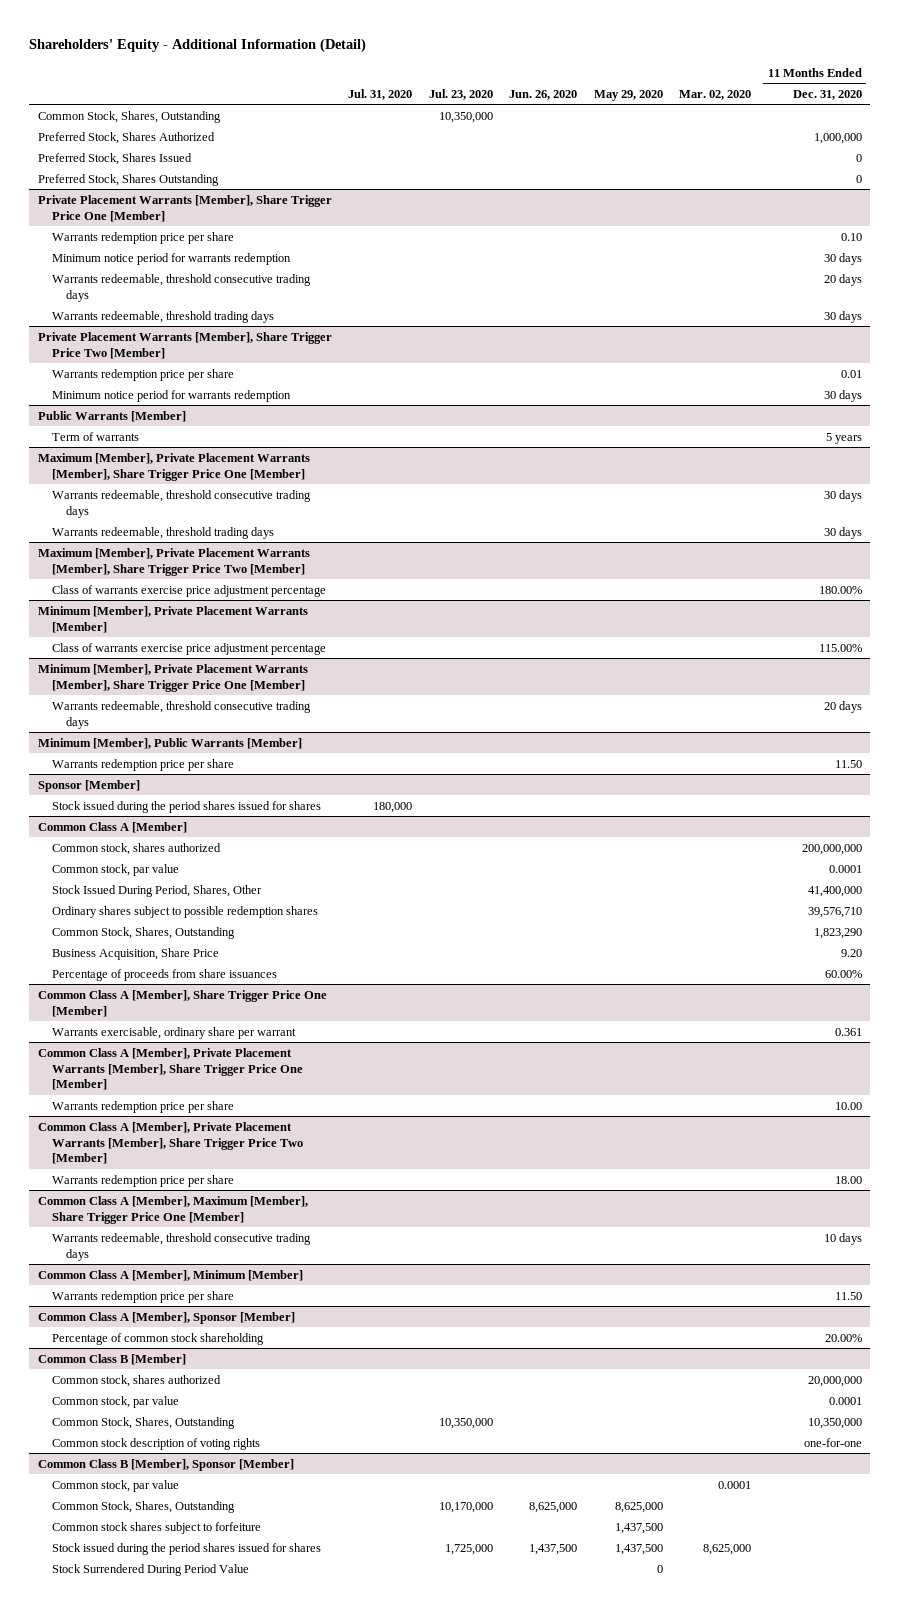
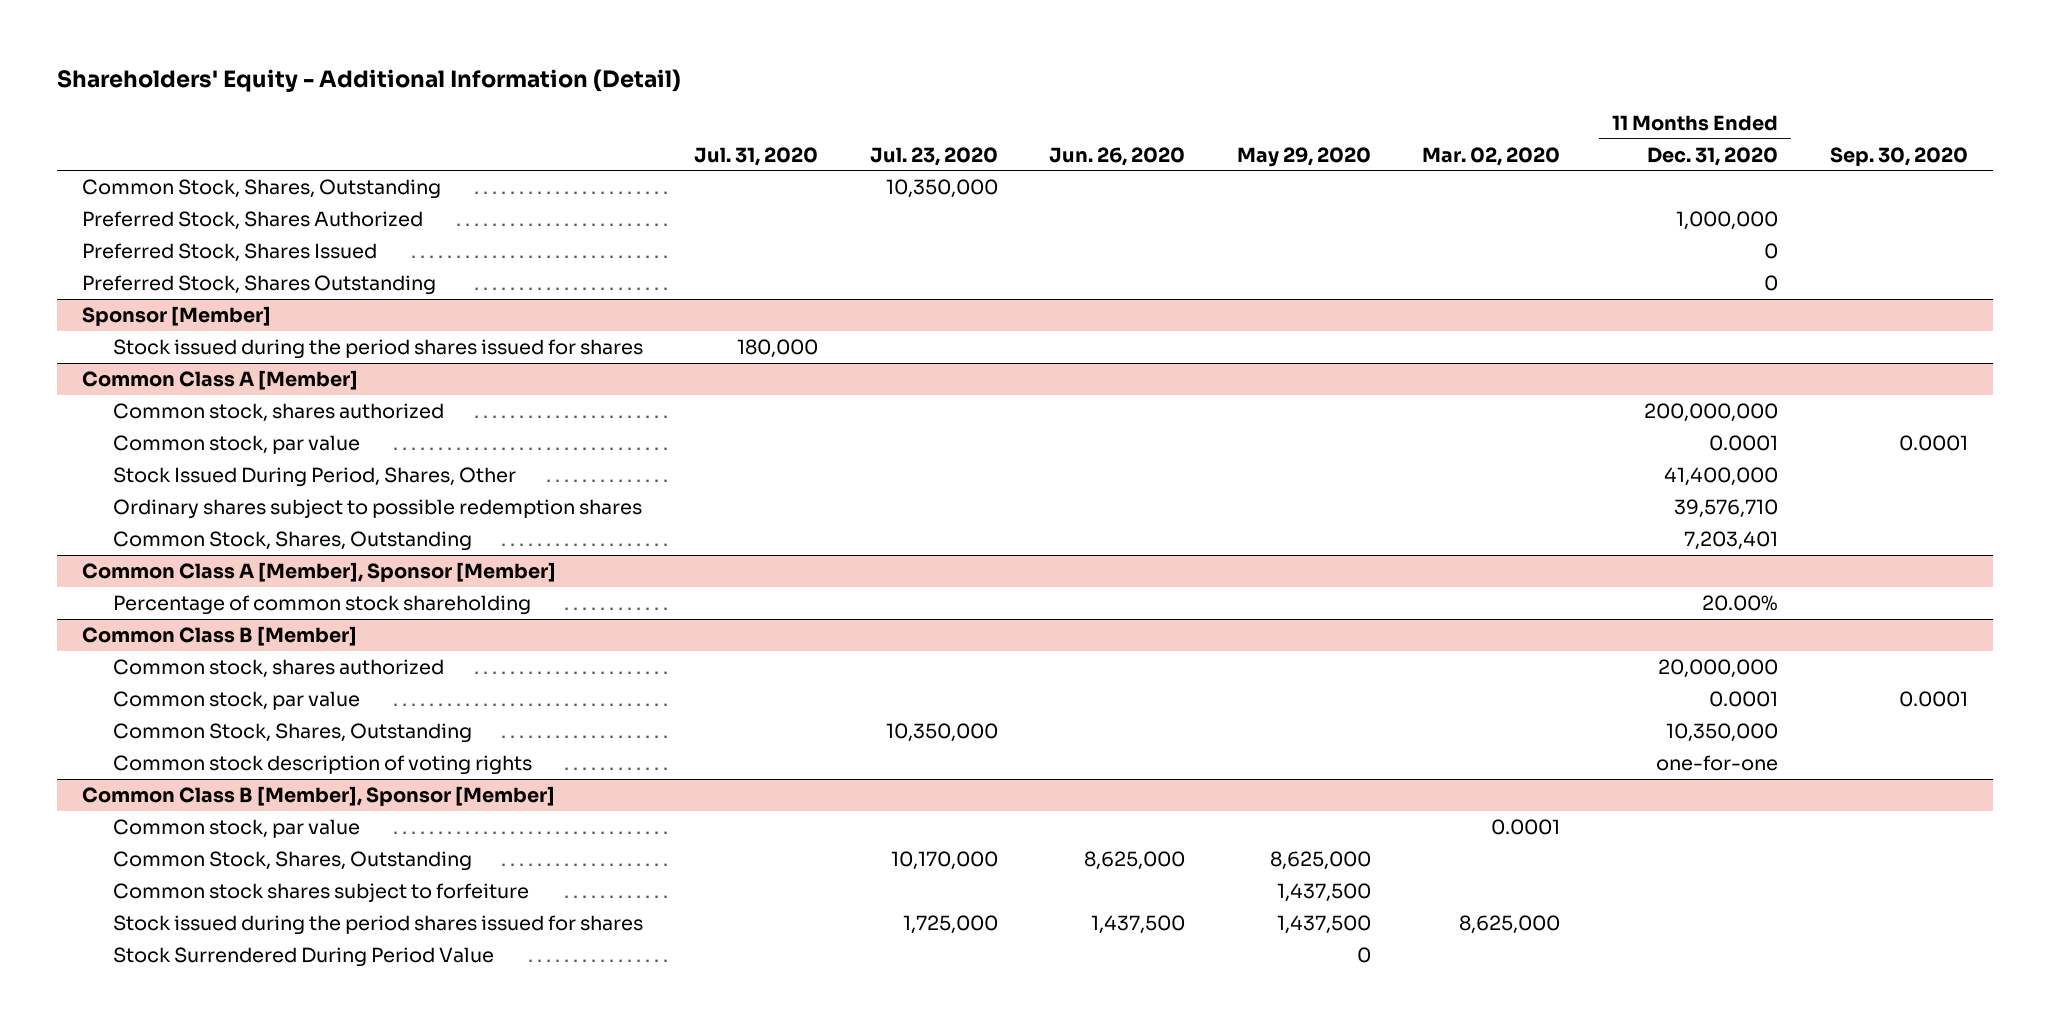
none -> [1829,146,1968,166] Sep. 30, 2020
[37,194,332,222] Private Placement Warrants [Member], Share Trigger Price One [Member] -> none
[51,231,234,244] Warrants redemption price per share -> none
[51,252,291,265] Minimum notice period for warrants redemption -> none
[51,273,311,302] Warrants redeemable, threshold consecutive trading days -> none
[51,310,274,323] Warrants redeemable, threshold trading days -> none
[37,331,332,359] Private Placement Warrants [Member], Share Trigger Price Two [Member] -> none
[51,368,234,381] Warrants redemption price per share -> none
[51,389,291,402] Minimum notice period for warrants redemption -> none
[37,410,186,422] Public Warrants [Member] -> none
[51,431,139,441] Term of warrants -> none
[37,452,310,481] Maximum [Member], Private Placement Warrants [Member], Share Trigger Price One [Member] -> none
[51,489,311,518] Warrants redeemable, threshold consecutive trading days -> none
[51,526,274,539] Warrants redeemable, threshold trading days -> none
[37,547,310,576] Maximum [Member], Private Placement Warrants [Member], Share Trigger Price Two [Member] -> none
[51,584,326,597] Class of warrants exercise price adjustment percentage -> none
[37,605,308,633] Minimum [Member], Private Placement Warrants [Member] -> none
[51,642,326,655] Class of warrants exercise price adjustment percentage -> none
[37,663,308,692] Minimum [Member], Private Placement Warrants [Member], Share Trigger Price One [Member] -> none
[51,700,311,729] Warrants redeemable, threshold consecutive trading days -> none
[37,737,302,749] Minimum [Member], Public Warrants [Member] -> none
[51,758,234,771] Warrants redemption price per share -> none
[51,947,219,960] Business Acquisition, Share Price -> none
[51,968,277,981] Percentage of proceeds from share issuances -> none
[37,989,327,1017] Common Class A [Member], Share Trigger Price One [Member] -> none
[51,1026,296,1039] Warrants exercisable, ordinary share per warrant -> none
[37,1047,303,1091] Common Class A [Member], Private Placement Warrants [Member], Share Trigger Price One [Member] -> none
[51,1100,234,1113] Warrants redemption price per share -> none
[37,1121,303,1165] Common Class A [Member], Private Placement Warrants [Member], Share Trigger Price Two [Member] -> none
[51,1174,234,1187] Warrants redemption price per share -> none
[37,1195,308,1224] Common Class A [Member], Maximum [Member], Share Trigger Price One [Member] -> none
[51,1232,311,1261] Warrants redeemable, threshold consecutive trading days -> none
[37,1269,303,1281] Common Class A [Member], Minimum [Member] -> none
[51,1290,234,1303] Warrants redemption price per share -> none
[813,927,862,939] 1,823,290 -> [1684,531,1779,551] 7,203,401

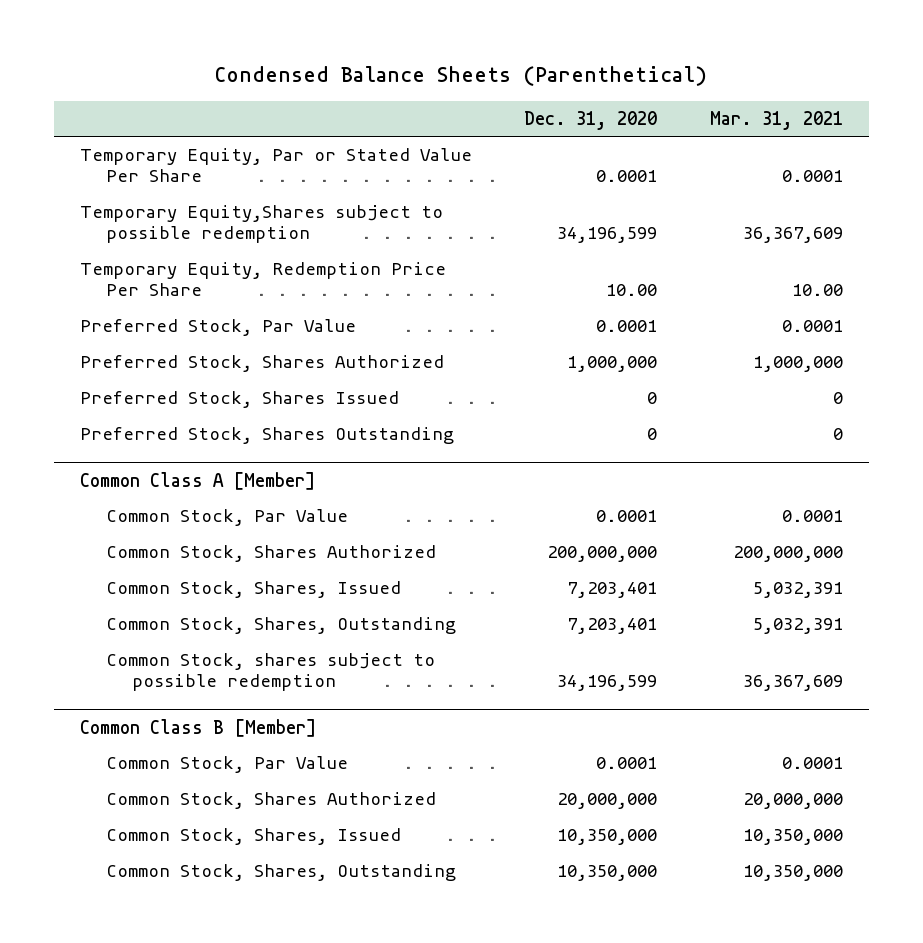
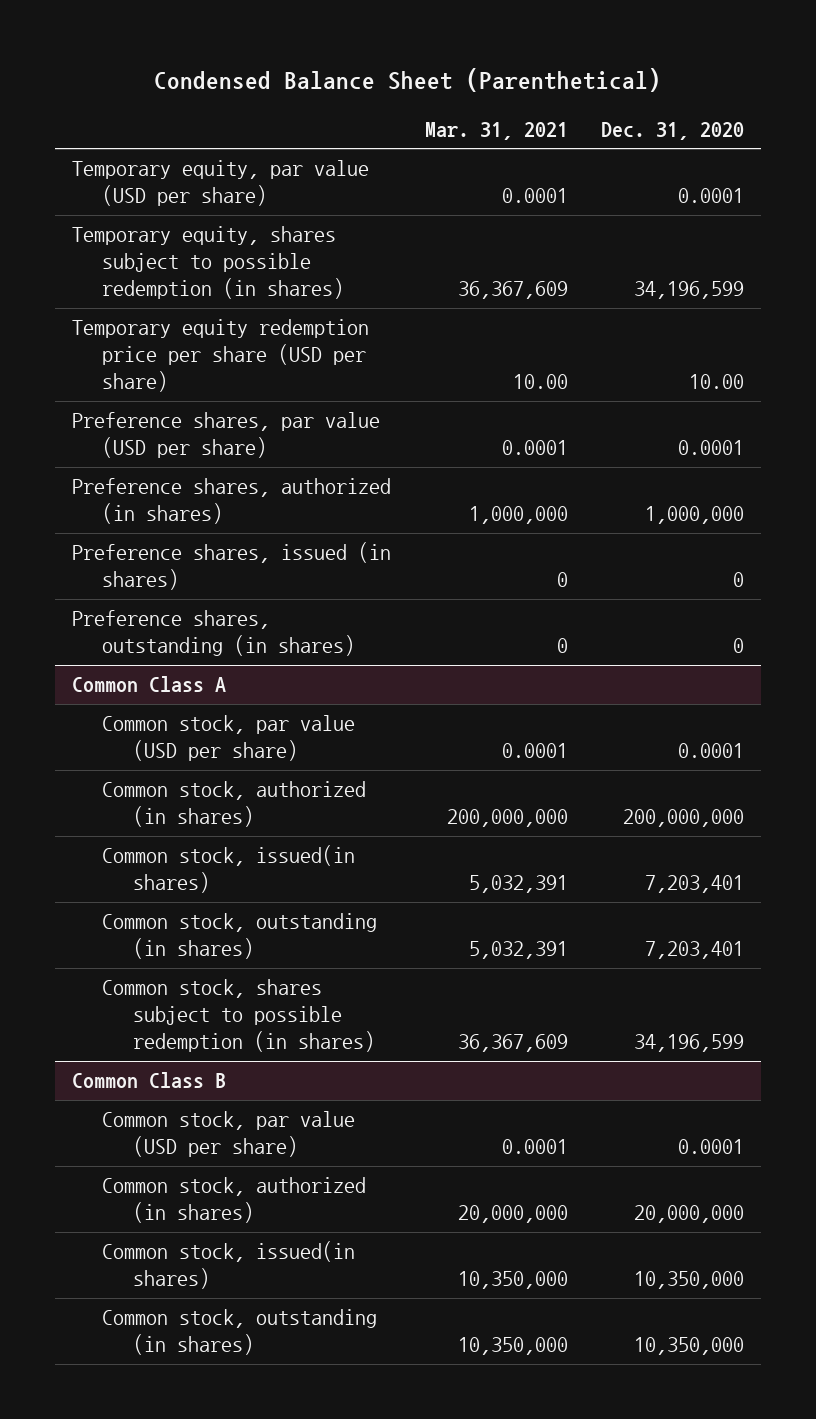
[214,66,708,87] Condensed Balance Sheets (Parenthetical) -> [154,67,662,92] Condensed Balance Sheet (Parenthetical)
[80,148,473,183] Temporary Equity, Par or Stated Value Per Share -> [71,160,369,207] Temporary equity, par value (USD per share)
[80,205,444,244] Temporary Equity,Shares subject to possible redemption -> [71,226,345,300] Temporary equity, shares subject to possible redemption (in shares)
[80,262,447,297] Temporary Equity, Redemption Price Per Share -> [71,319,369,393] Temporary equity redemption price per share (USD per share)
[80,319,357,337] Preferred Stock, Par Value -> [71,412,380,459] Preference shares, par value (USD per share)
[80,355,445,373] Preferred Stock, Shares Authorized -> [71,478,391,525] Preference shares, authorized (in shares)
[80,391,400,409] Preferred Stock, Shares Issued -> [71,542,391,591] Preference shares, issued (in shares)
[80,427,455,445] Preferred Stock, Shares Outstanding -> [71,610,356,657] Preference shares, outstanding (in shares)
[80,471,316,490] Common Class A [Member] -> [71,676,226,693] Common Class A
[105,509,348,527] Common Stock, Par Value -> [102,715,356,762] Common stock, par value (USD per share)
[105,545,436,563] Common Stock, Shares Authorized -> [102,781,367,828] Common stock, authorized (in shares)
[105,581,401,599] Common Stock, Shares, Issued -> [102,845,356,894] Common stock, issued(in shares)
[105,617,456,635] Common Stock, Shares, Outstanding -> [102,913,378,960] Common stock, outstanding (in shares)
[105,653,435,692] Common Stock, shares subject to possible redemption -> [102,979,375,1053] Common stock, shares subject to possible redemption (in shares)
[80,718,317,737] Common Class B [Member] -> [71,1072,226,1089] Common Class B
[105,756,348,774] Common Stock, Par Value -> [102,1111,356,1158] Common stock, par value (USD per share)
[105,792,436,810] Common Stock, Shares Authorized -> [102,1177,367,1224] Common stock, authorized (in shares)
[105,828,401,846] Common Stock, Shares, Issued -> [102,1241,356,1290] Common stock, issued(in shares)
[105,864,456,882] Common Stock, Shares, Outstanding -> [102,1309,378,1356] Common stock, outstanding (in shares)

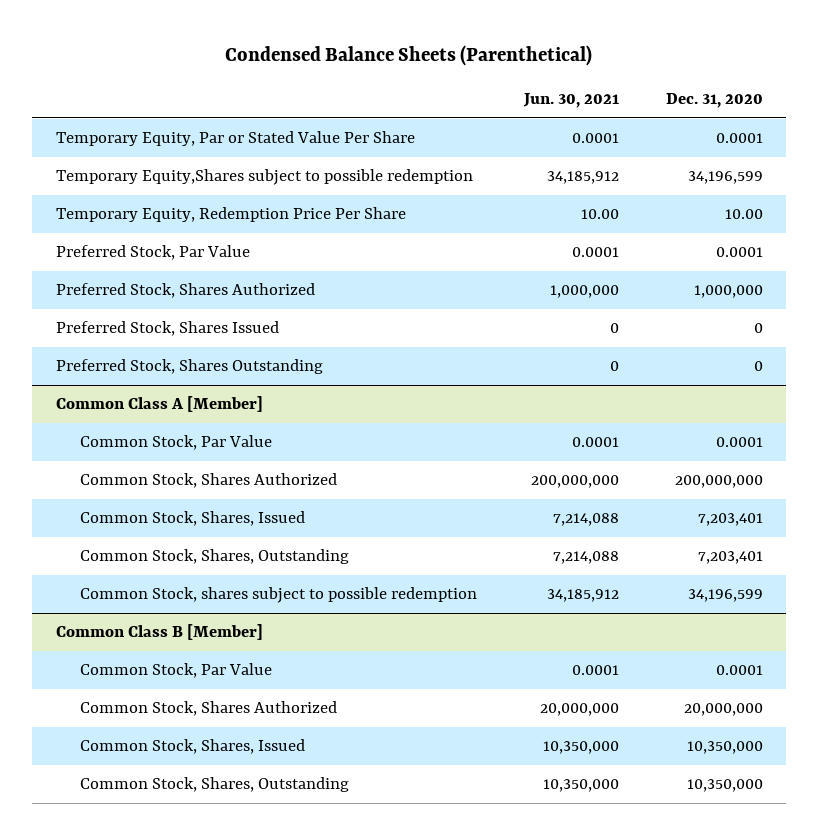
[154,67,662,92] Condensed Balance Sheet (Parenthetical) -> [225,45,593,67] Condensed Balance Sheets (Parenthetical)
[424,121,568,140] Mar. 31, 2021 -> none
none -> [523,93,620,109] Jun. 30, 2021
[71,160,369,207] Temporary equity, par value (USD per share) -> [55,131,415,147] Temporary Equity, Par or Stated Value Per Share
[71,226,345,300] Temporary equity, shares subject to possible redemption (in shares) -> [55,169,473,186] Temporary Equity,Shares subject to possible redemption
[71,319,369,393] Temporary equity redemption price per share (USD per share) -> [55,207,406,223] Temporary Equity, Redemption Price Per Share
[71,412,380,459] Preference shares, par value (USD per share) -> [55,245,250,261] Preferred Stock, Par Value
[71,478,391,525] Preference shares, authorized (in shares) -> [55,283,315,299] Preferred Stock, Shares Authorized
[71,542,391,591] Preference shares, issued (in shares) -> [55,321,279,337] Preferred Stock, Shares Issued
[71,610,356,657] Preference shares, outstanding (in shares) -> [55,359,323,375] Preferred Stock, Shares Outstanding
[71,676,226,693] Common Class A -> [55,396,263,413] Common Class A [Member]
[102,715,356,762] Common stock, par value (USD per share) -> [80,435,273,451] Common Stock, Par Value
[102,781,367,828] Common stock, authorized (in shares) -> [80,473,338,489] Common Stock, Shares Authorized
[102,845,356,894] Common stock, issued(in shares) -> [80,511,306,527] Common Stock, Shares, Issued
[102,913,378,960] Common stock, outstanding (in shares) -> [80,549,350,565] Common Stock, Shares, Outstanding
[102,979,375,1053] Common stock, shares subject to possible redemption (in shares) -> [80,587,478,604] Common Stock, shares subject to possible redemption
[71,1072,226,1089] Common Class B -> [55,624,263,641] Common Class B [Member]
[102,1111,356,1158] Common stock, par value (USD per share) -> [80,663,273,679] Common Stock, Par Value
[102,1177,367,1224] Common stock, authorized (in shares) -> [80,701,338,717] Common Stock, Shares Authorized
[102,1241,356,1290] Common stock, issued(in shares) -> [80,739,306,755] Common Stock, Shares, Issued
[102,1309,378,1356] Common stock, outstanding (in shares) -> [80,777,350,793] Common Stock, Shares, Outstanding

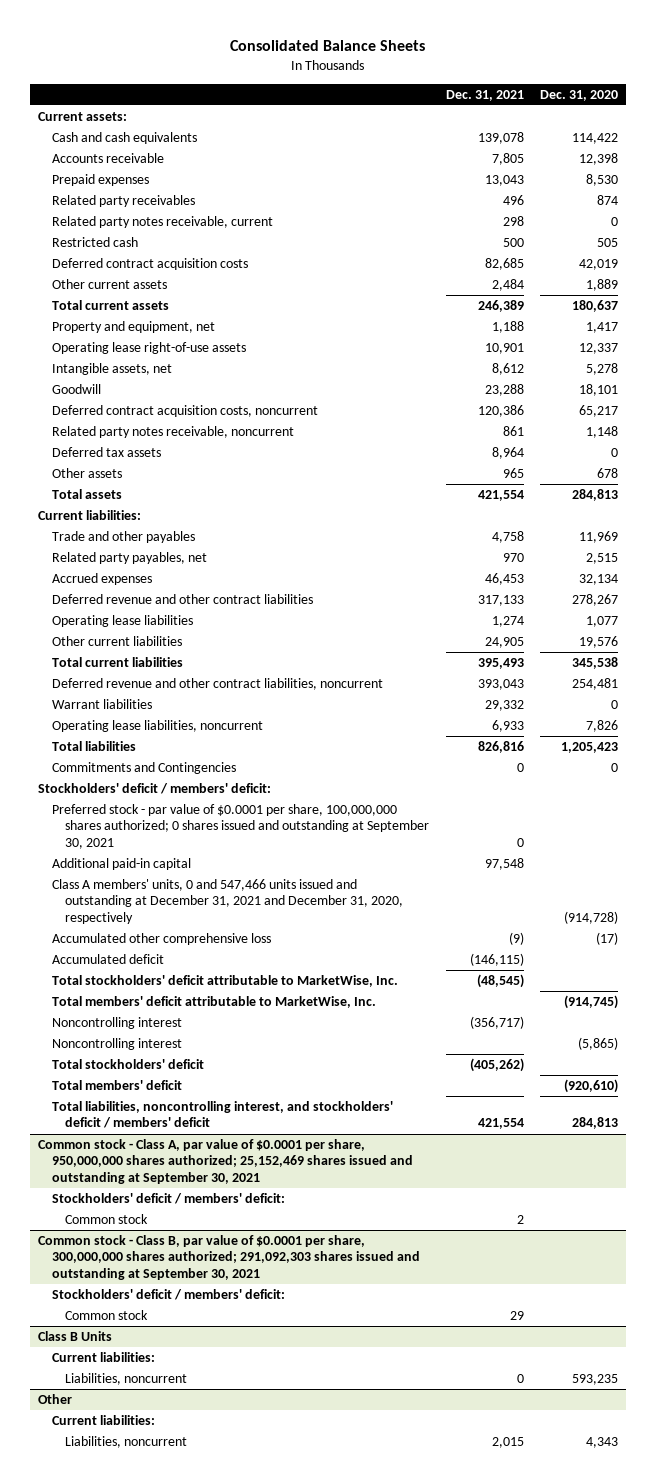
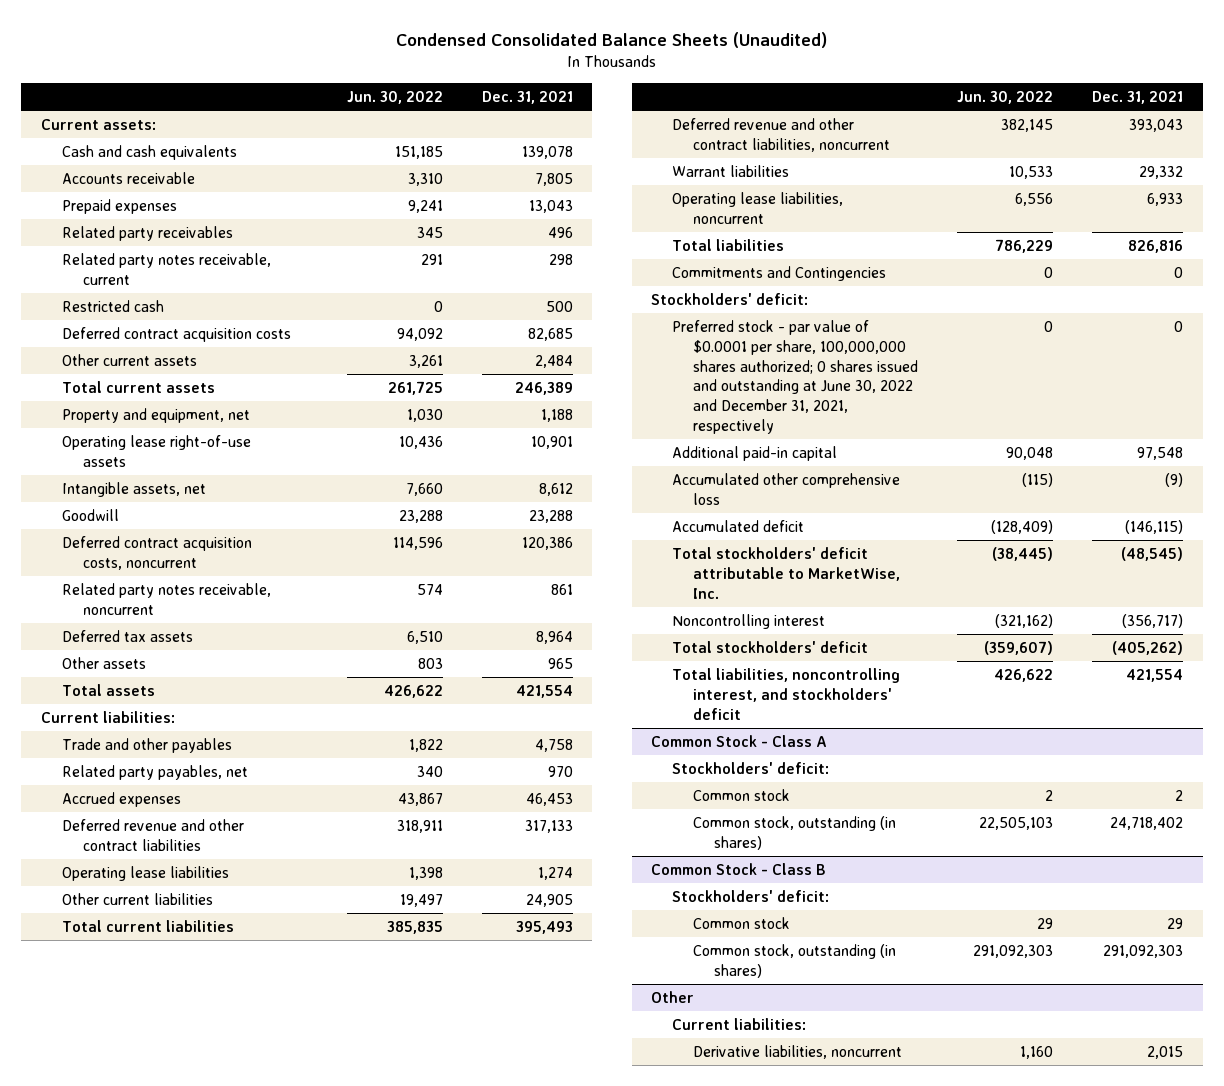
[230,40,426,52] Consolidated Balance Sheets -> [395,31,827,48] Condensed Consolidated Balance Sheets (Unaudited)
[540,89,619,101] Dec. 31, 2020 -> none
none -> [346,90,443,104] Jun. 30, 2022
[38,782,272,794] Stockholders' deficit / members' deficit: -> [651,293,809,306] Stockholders' deficit:
[51,803,430,850] Preferred stock - par value of $0.0001 per share, 100,000,000 shares authorized; 0 shares issued and outstanding at September 30, 2021 -> [671,320,918,434] Preferred stock - par value of $0.0001 per share, 100,000,000 shares authorized; 0 shares issued and outstanding at June 30, 2022 and December 31, 2021, respectively
[51,878,404,925] Class A members' units, 0 and 547,466 units issued and outstanding at December 31, 2021 and December 31, 2020, respectively -> none
[51,995,376,1008] Total members' deficit attributable to MarketWise, Inc. -> none
[51,1037,182,1050] Noncontrolling interest -> none
[51,1079,182,1090] Total members' deficit -> none
[51,1100,393,1129] Total liabilities, noncontrolling interest, and stockholders' deficit / members' deficit -> [671,668,900,720] Total liabilities, noncontrolling interest, and stockholders' deficit
[38,1138,413,1185] Common stock - Class A, par value of $0.0001 per share, 950,000,000 shares authorized; 25,152,469 shares issued and outstanding at September 30, 2021 -> [651,735,828,748] Common Stock - Class A
[51,1192,285,1204] Stockholders' deficit / members' deficit: -> [671,762,829,775] Stockholders' deficit:
none -> [692,816,896,850] Common stock, outstanding (in shares)
[38,1234,420,1281] Common stock - Class B, par value of $0.0001 per share, 300,000,000 shares authorized; 291,092,303 shares issued and outstanding at September 30, 2021 -> [651,863,827,876] Common Stock - Class B
[51,1288,285,1300] Stockholders' deficit / members' deficit: -> [671,890,829,903] Stockholders' deficit:
[38,1330,113,1341] Class B Units -> none
[51,1351,155,1362] Current liabilities: -> none
[65,1372,188,1385] Liabilities, noncurrent -> none
none -> [692,944,896,978] Common stock, outstanding (in shares)
[65,1435,188,1448] Liabilities, noncurrent -> [692,1045,902,1060] Derivative liabilities, noncurrent

